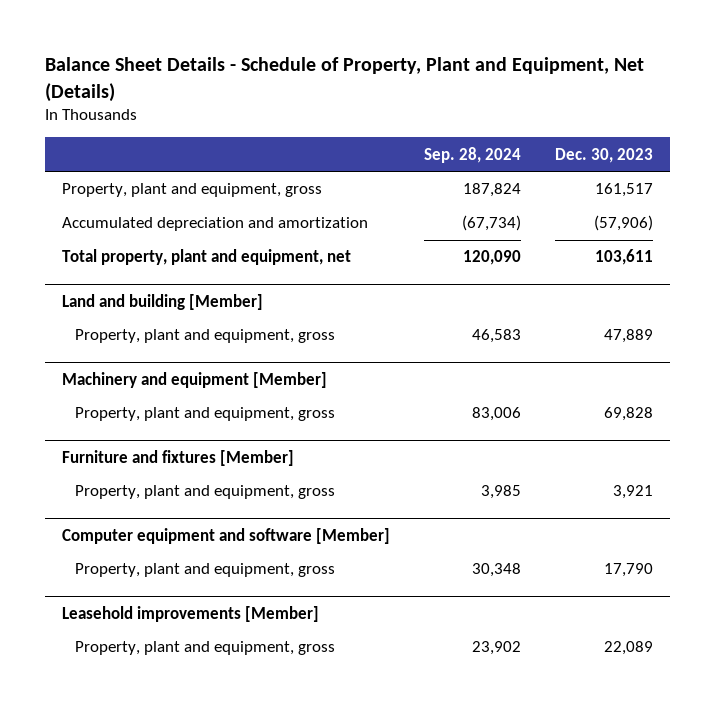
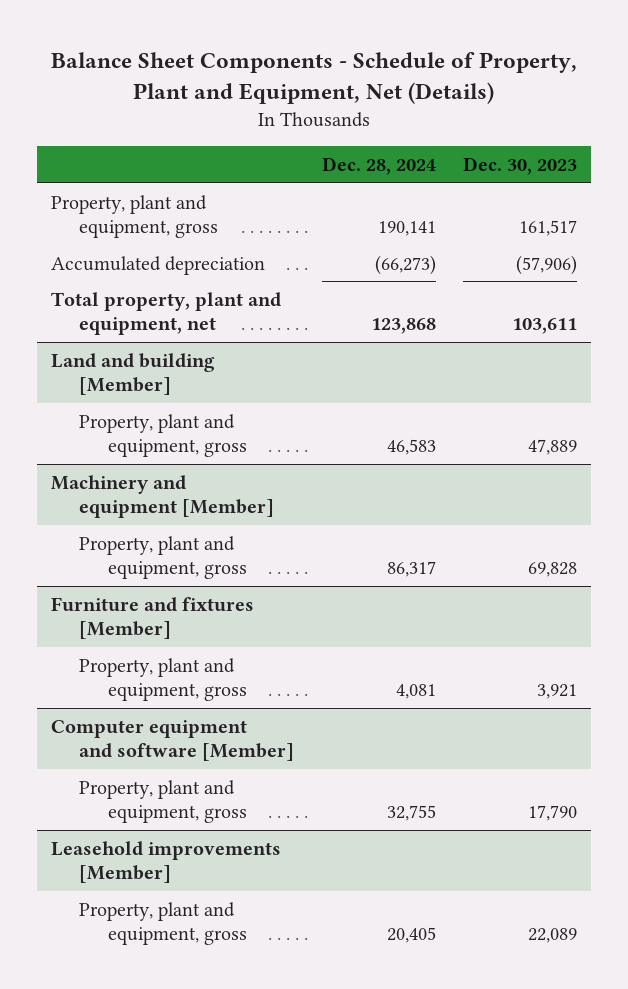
[45,57,645,102] Balance Sheet Details - Schedule of Property, Plant and Equipment, Net (Details) -> [50,52,577,105] Balance Sheet Components - Schedule of Property, Plant and Equipment, Net (Details)
[423,146,521,163] Sep. 28, 2024 -> none
none -> [321,157,436,176] Dec. 28, 2024
[62,217,369,232] Accumulated depreciation and amortization -> [50,255,265,275] Accumulated depreciation

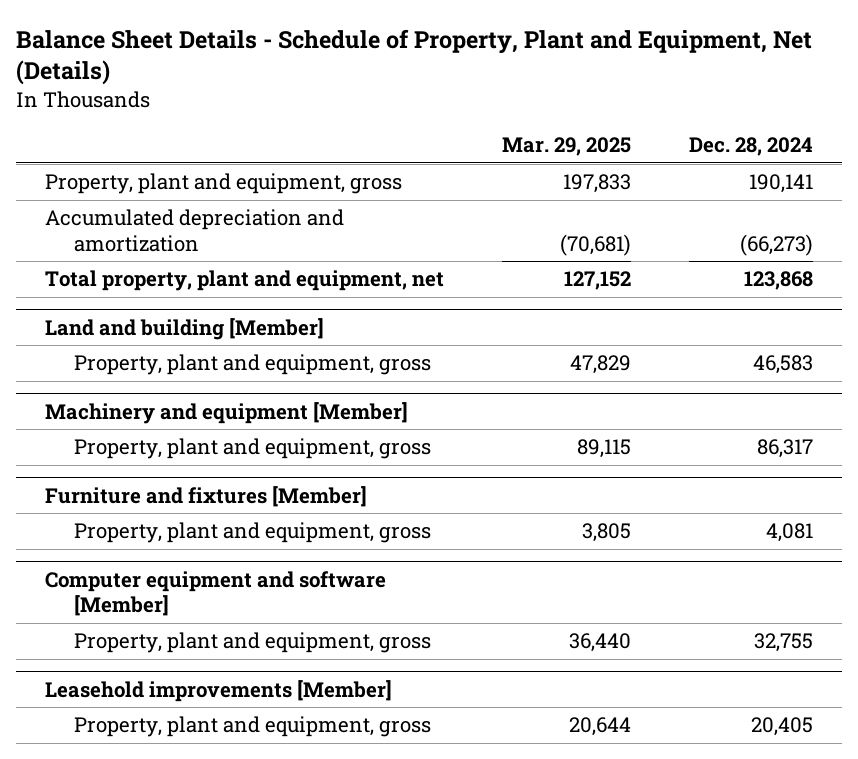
[50,52,577,105] Balance Sheet Components - Schedule of Property, Plant and Equipment, Net (Details) -> [16,28,813,86] Balance Sheet Details - Schedule of Property, Plant and Equipment, Net (Details)
[463,157,578,176] Dec. 30, 2023 -> none
none -> [501,137,631,157] Mar. 29, 2025
[50,255,265,275] Accumulated depreciation -> [45,209,345,252] Accumulated depreciation and amortization

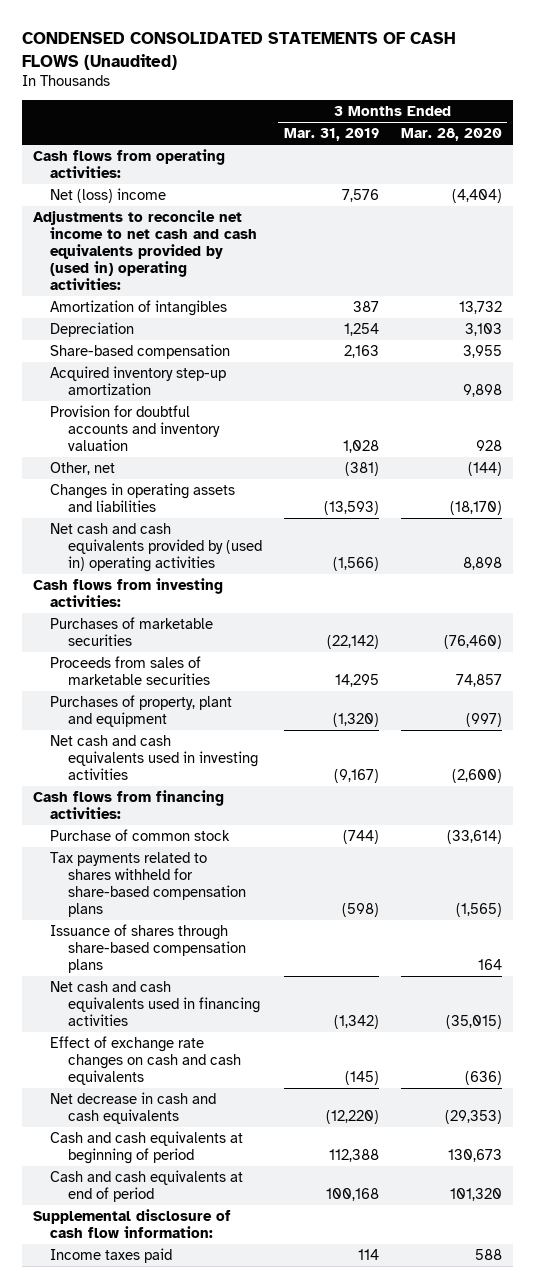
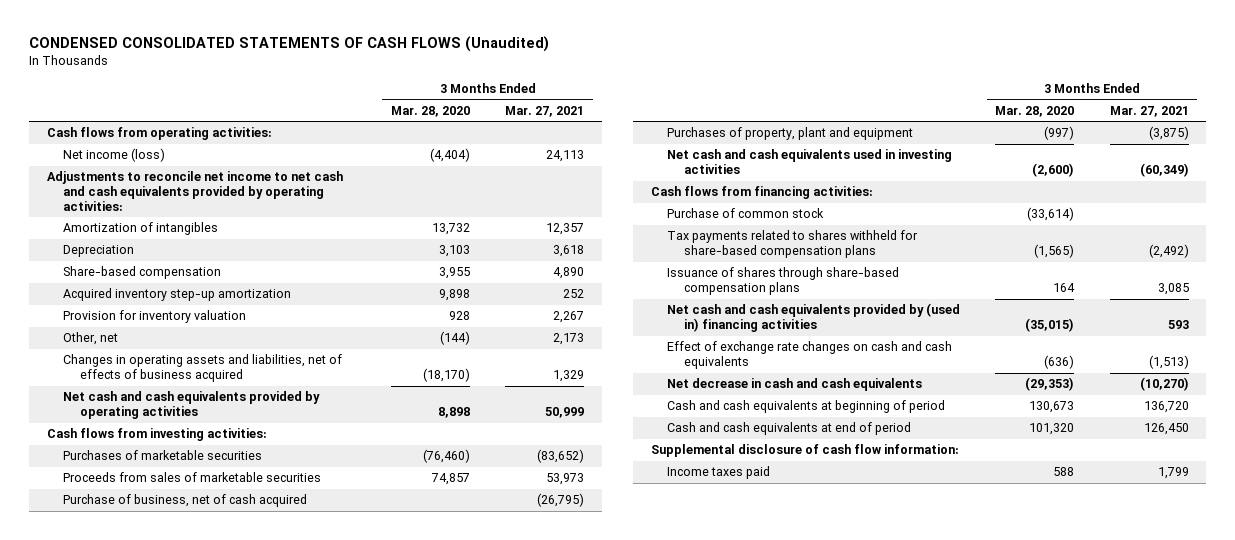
[283,128,379,142] Mar. 31, 2019 -> none
none -> [505,106,585,118] Mar. 27, 2021
[50,187,167,203] Net (loss) income -> [63,148,166,163] Net income (loss)
[32,209,258,291] Adjustments to reconcile net income to net cash and cash equivalents provided by (used in) operating activities: -> [46,171,343,211] Adjustments to reconcile net income to net cash and cash equivalents provided by operating activities:
[50,404,220,452] Provision for doubtful accounts and inventory valuation -> [63,310,247,324] Provision for inventory valuation
[50,482,236,512] Changes in operating assets and liabilities -> [63,354,343,383] Changes in operating assets and liabilities, net of effects of business acquired
[50,522,262,573] Net cash and cash equivalents provided by (used in) operating activities -> [63,391,321,420] Net cash and cash equivalents provided by operating activities
none -> [63,494,308,508] Purchase of business, net of cash acquired
[50,980,260,1027] Net cash and cash equivalents used in financing activities -> [667,303,961,333] Net cash and cash equivalents provided by (used in) financing activities

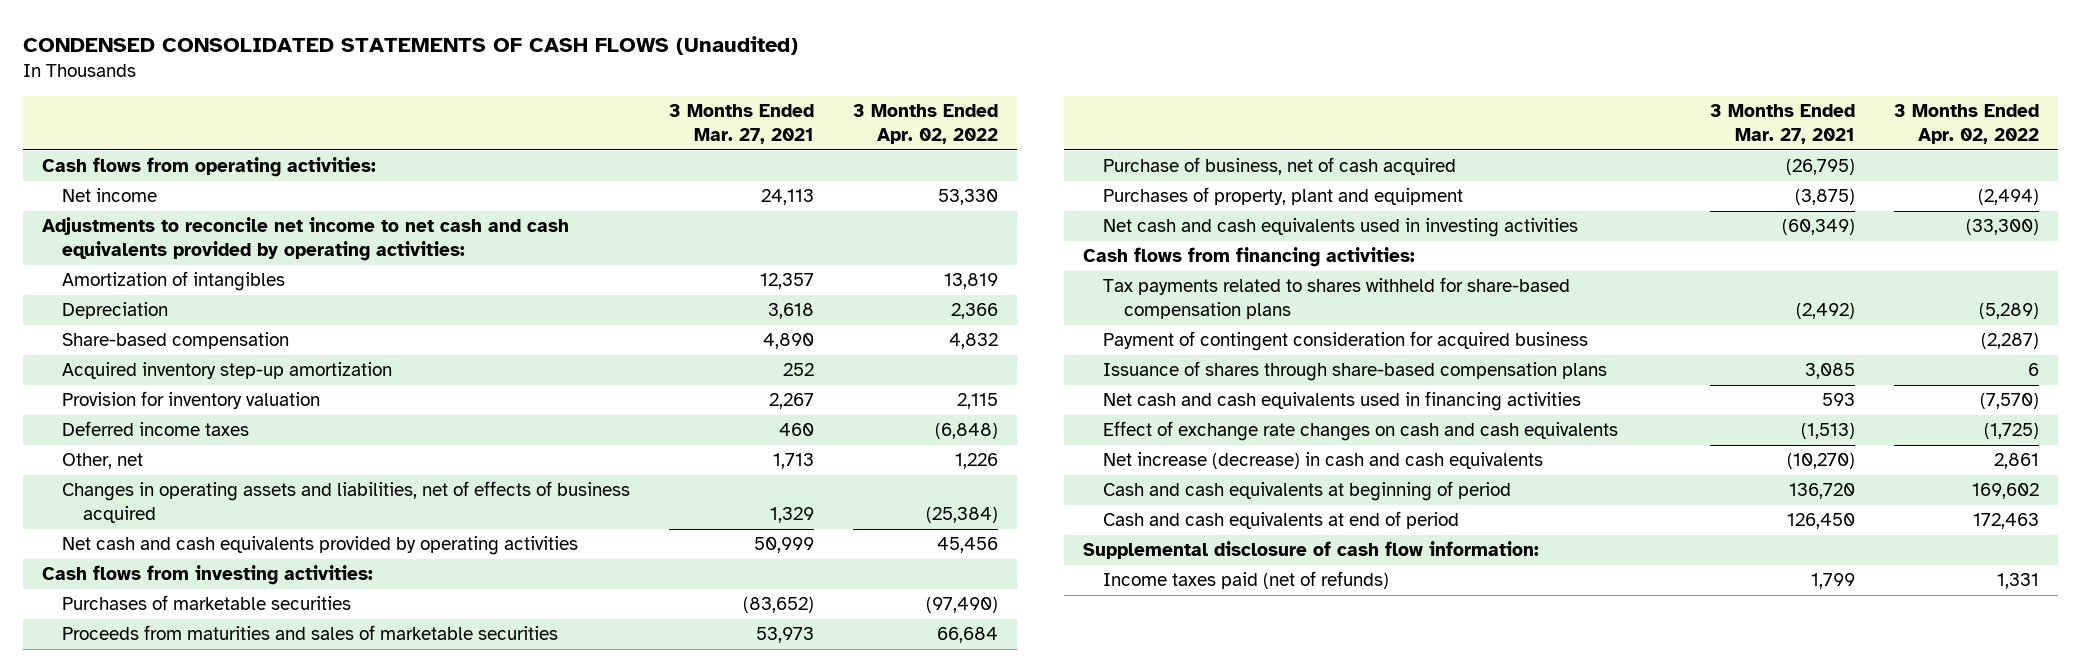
[391,106,471,118] Mar. 28, 2020 -> none
none -> [853,103,999,144] 3 Months Ended Apr. 02, 2022
[63,148,166,163] Net income (loss) -> [62,188,158,203] Net income
none -> [62,421,250,437] Deferred income taxes
[553,333,585,346] 2,173 -> [773,453,815,470] 1,713
[63,472,322,483] Proceeds from sales of marketable securities -> [62,625,559,641] Proceeds from maturities and sales of marketable securities
[667,208,825,219] Purchase of common stock -> none
none -> [1103,331,1589,352] Payment of contingent consideration for acquired business
[667,303,961,333] Net cash and cash equivalents provided by (used in) financing activities -> [1103,391,1582,412] Net cash and cash equivalents used in financing activities
[667,378,923,392] Net decrease in cash and cash equivalents -> [1103,452,1544,470] Net increase (decrease) in cash and cash equivalents
[667,466,771,480] Income taxes paid -> [1103,571,1390,590] Income taxes paid (net of refunds)

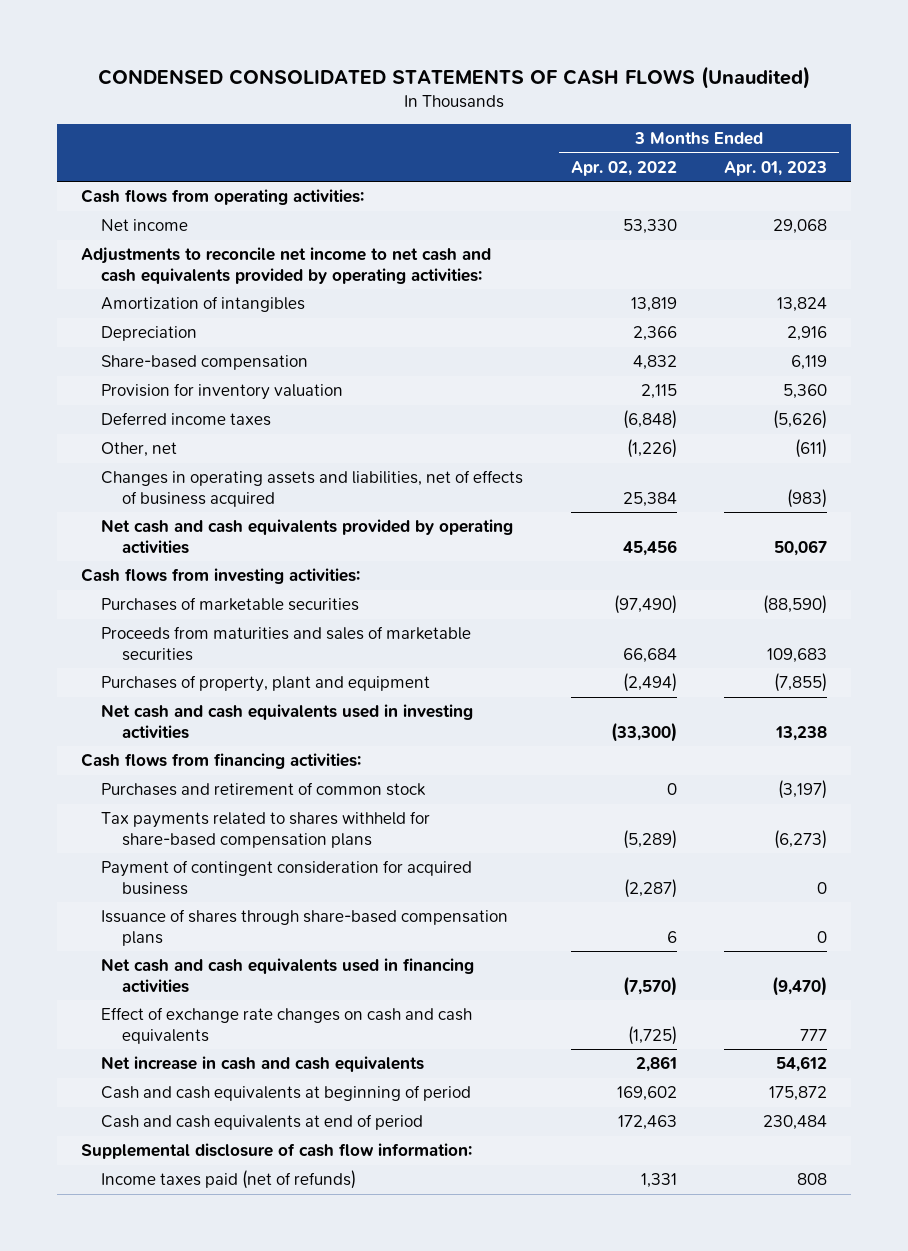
[669,103,815,144] 3 Months Ended Mar. 27, 2021 -> none
none -> [724,160,828,176] Apr. 01, 2023
[62,362,393,380] Acquired inventory step-up amortization -> none
[955,453,999,470] 1,226 -> [626,439,677,459] (1,226)
[926,507,999,524] (25,384) -> [622,492,677,508] 25,384
[1103,157,1457,176] Purchase of business, net of cash acquired -> none
none -> [101,782,427,797] Purchases and retirement of common stock
[1103,452,1544,470] Net increase (decrease) in cash and cash equivalents -> [101,1056,425,1073] Net increase in cash and cash equivalents

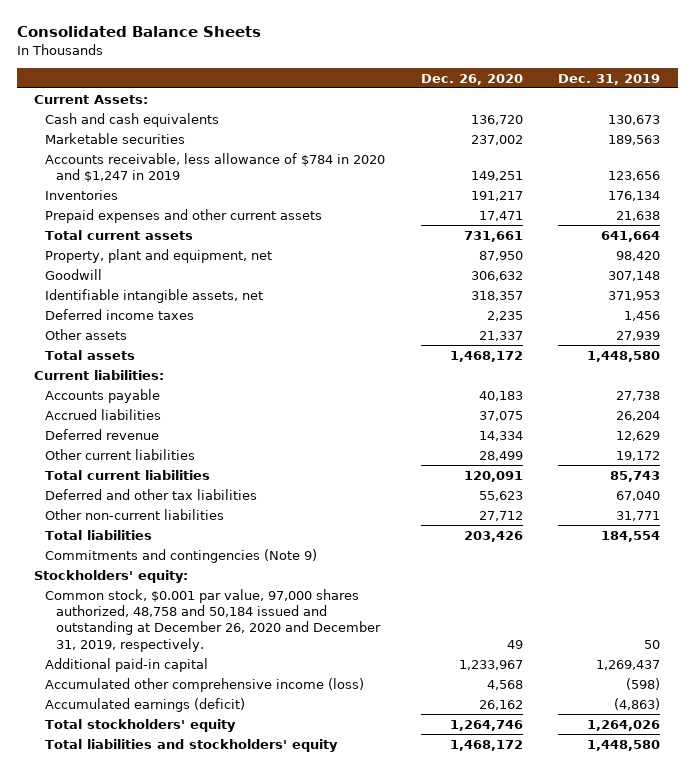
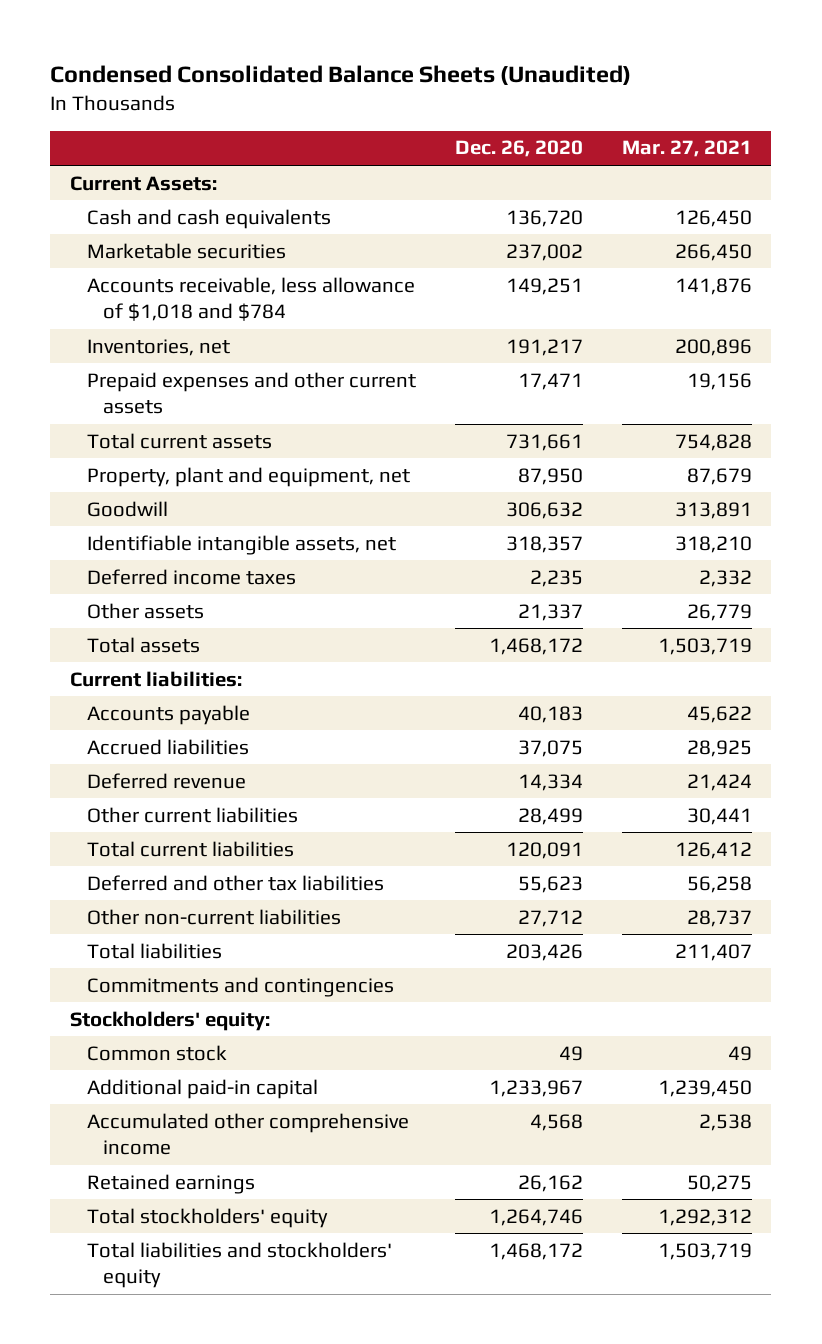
[16,26,261,38] Consolidated Balance Sheets -> [50,65,632,86] Condensed Consolidated Balance Sheets (Unaudited)
[558,73,661,85] Dec. 31, 2019 -> none
none -> [621,140,752,158] Mar. 27, 2021
[45,152,386,182] Accounts receivable, less allowance of $784 in 2020 and $1,247 in 2019 -> [86,276,415,322] Accounts receivable, less allowance of $1,018 and $784
[45,189,119,200] Inventories -> [86,338,230,356] Inventories, net
[45,548,318,563] Commitments and contingencies (Note 9) -> [86,976,394,997] Commitments and contingencies
[45,588,381,652] Common stock, $0.001 par value, 97,000 shares authorized, 48,758 and 50,184 issued and outstanding at December 26, 2020 and December 31, 2019, respectively. -> [86,1044,227,1061] Common stock
[45,677,365,692] Accumulated other comprehensive income (loss) -> [86,1112,409,1156] Accumulated other comprehensive income
[45,697,246,712] Accumulated earnings (deficit) -> [86,1173,255,1194] Retained earnings

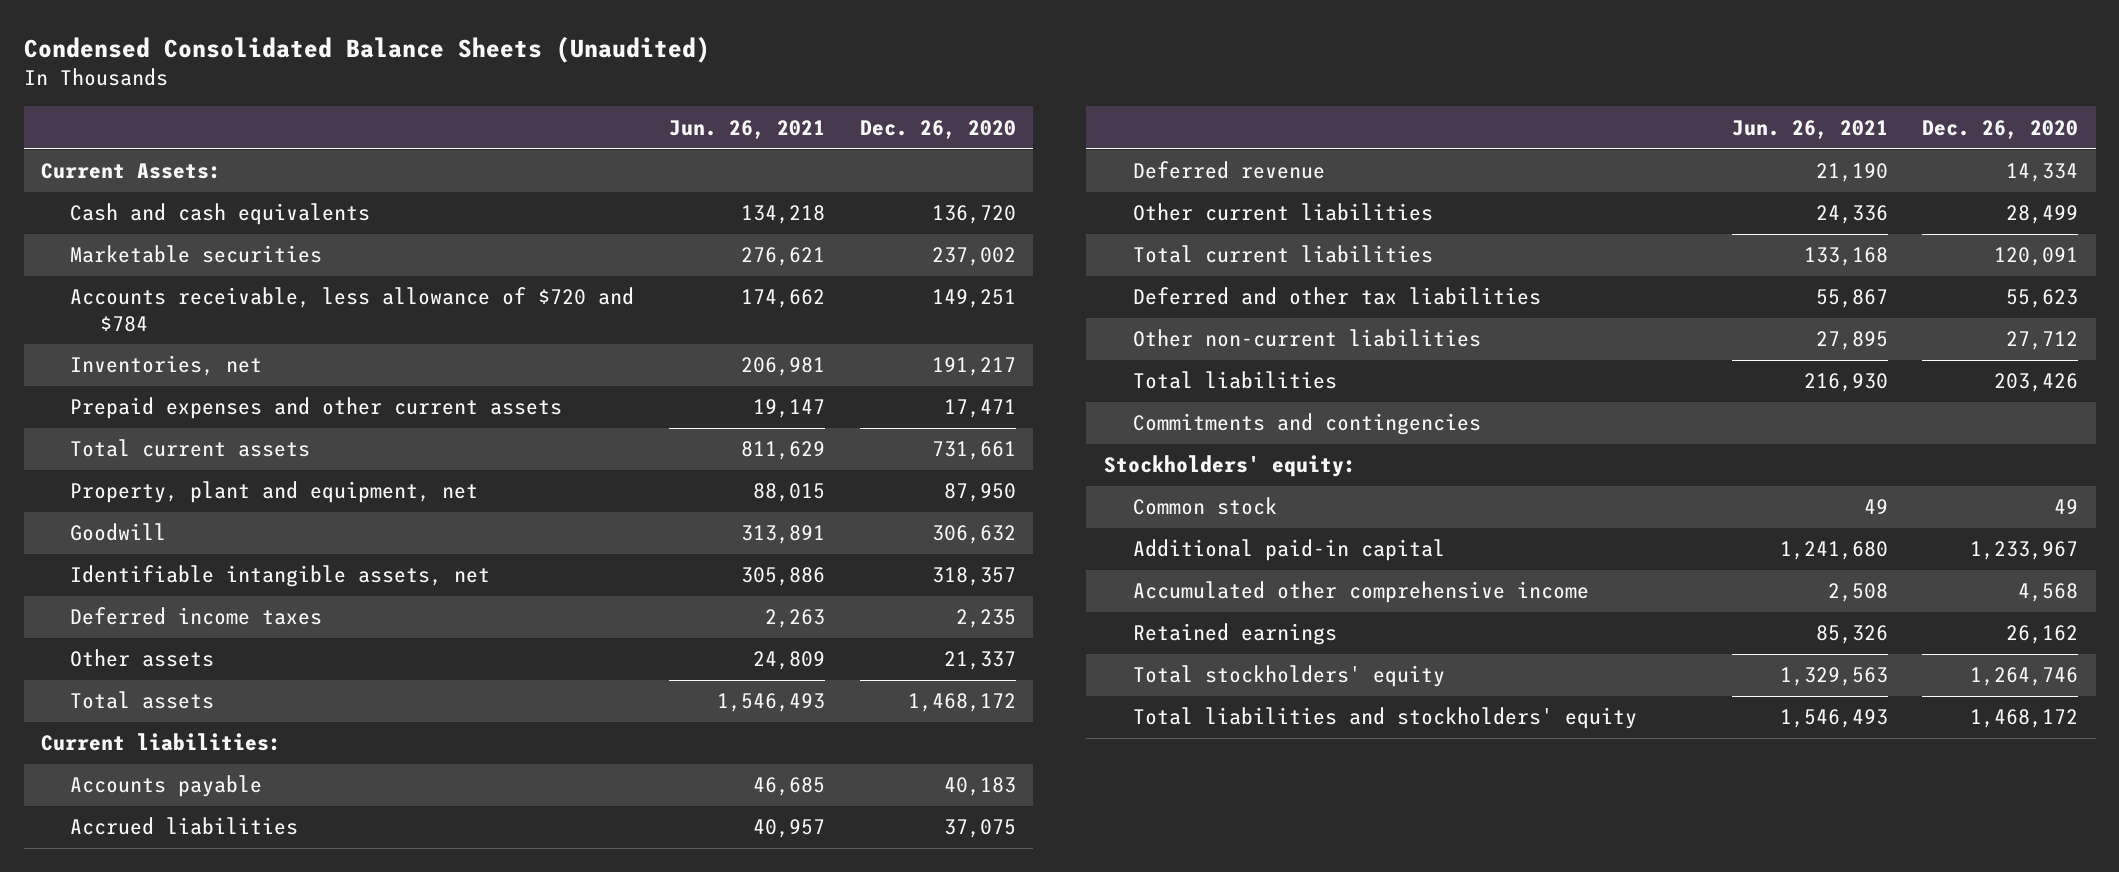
[621,140,752,158] Mar. 27, 2021 -> none
none -> [669,119,826,139] Jun. 26, 2021
[86,276,415,322] Accounts receivable, less allowance of $1,018 and $784 -> [70,287,635,332] Accounts receivable, less allowance of $720 and $784

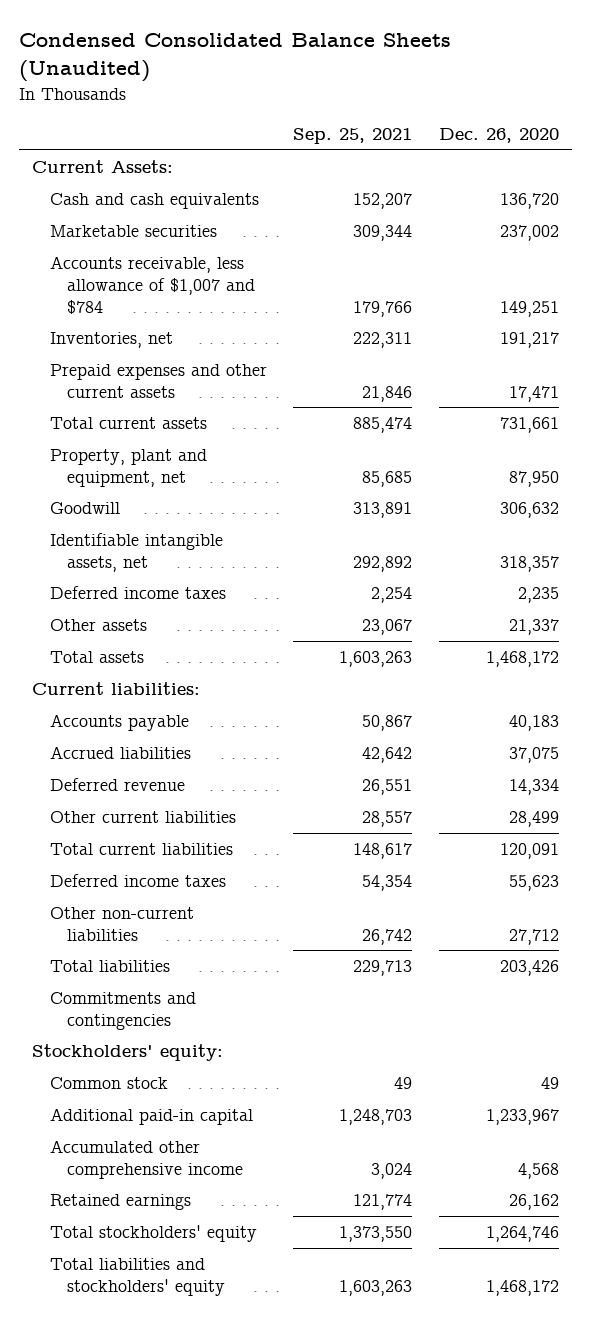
[669,119,826,139] Jun. 26, 2021 -> none
none -> [293,128,413,145] Sep. 25, 2021
[70,287,635,332] Accounts receivable, less allowance of $720 and $784 -> [49,256,256,314] Accounts receivable, less allowance of $1,007 and $784
[1133,287,1542,306] Deferred and other tax liabilities -> [49,874,226,888] Deferred income taxes

